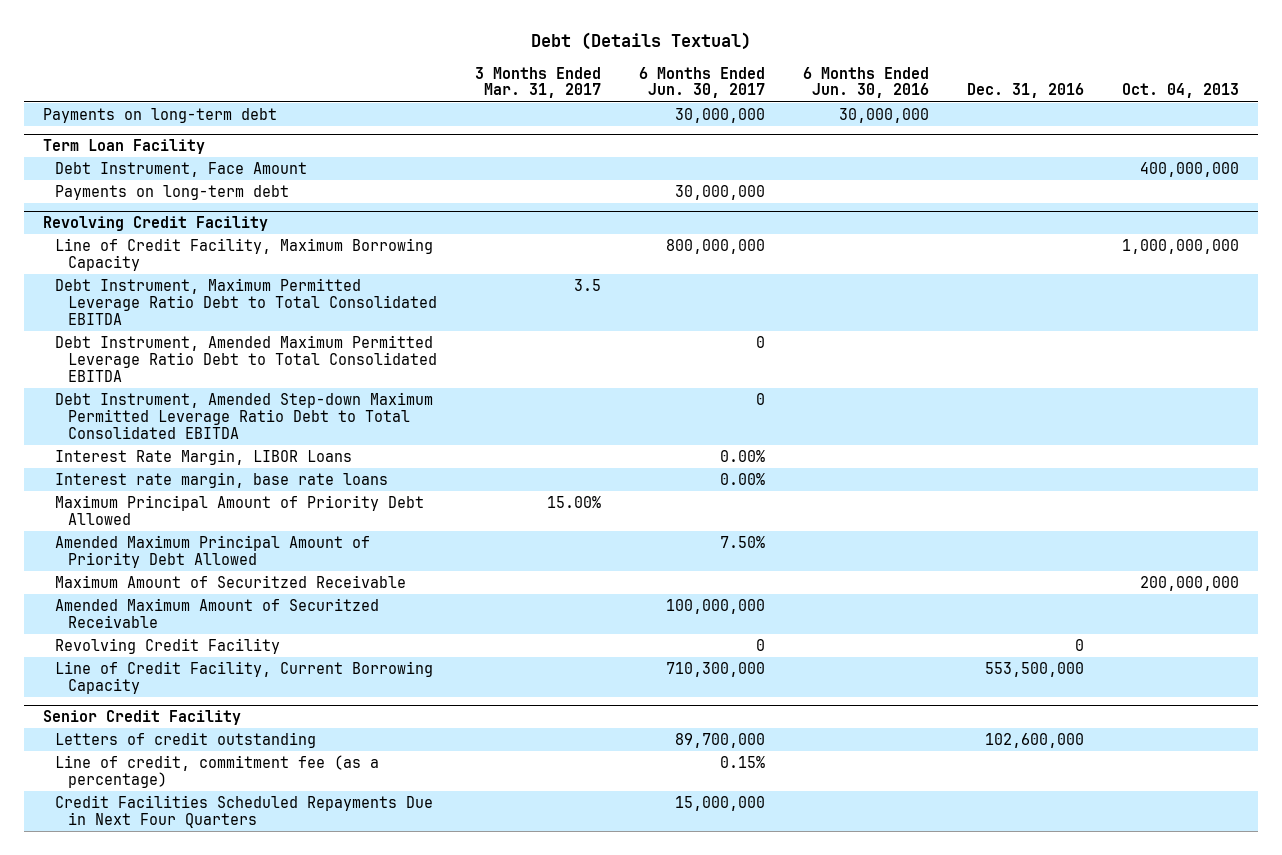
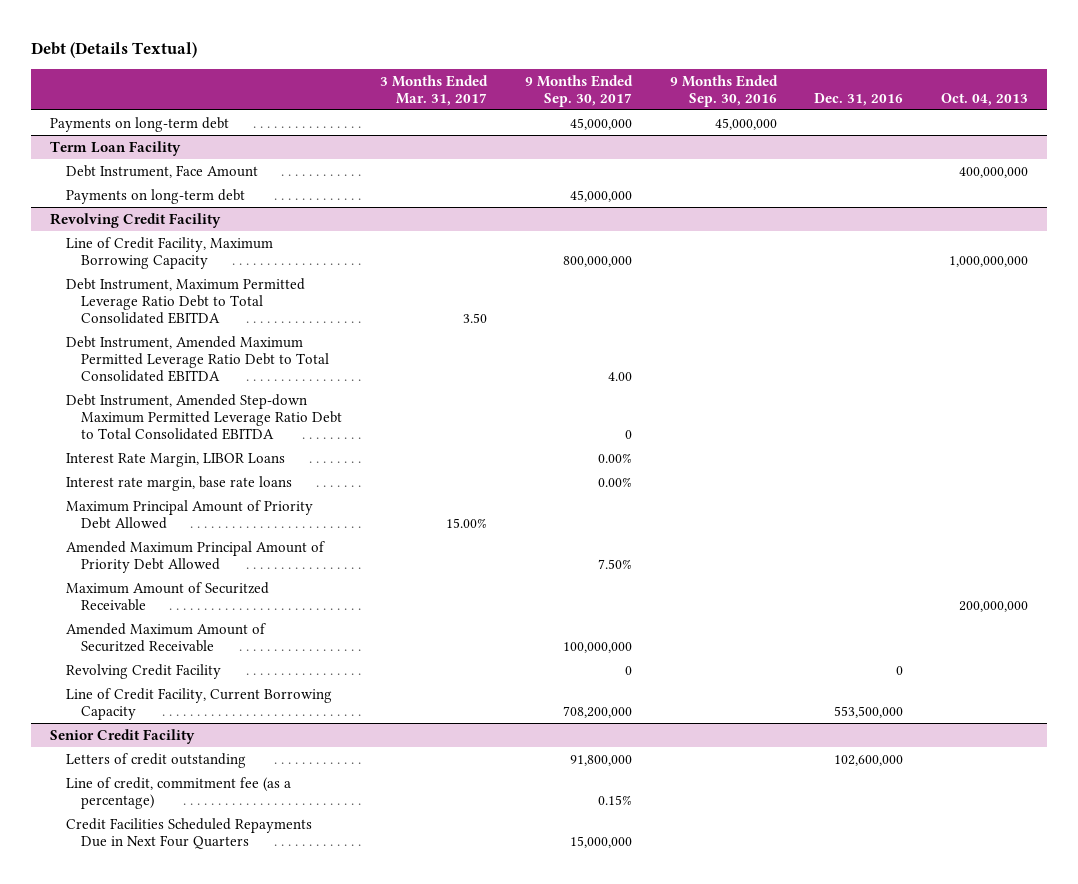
[638,66,765,99] 6 Months Ended Jun. 30, 2017 -> none
[802,66,929,99] 6 Months Ended Jun. 30, 2016 -> none
none -> [524,74,633,107] 9 Months Ended Sep. 30, 2017
none -> [669,74,778,107] 9 Months Ended Sep. 30, 2016
[573,278,601,291] 3.5 -> [463,313,488,324] 3.50

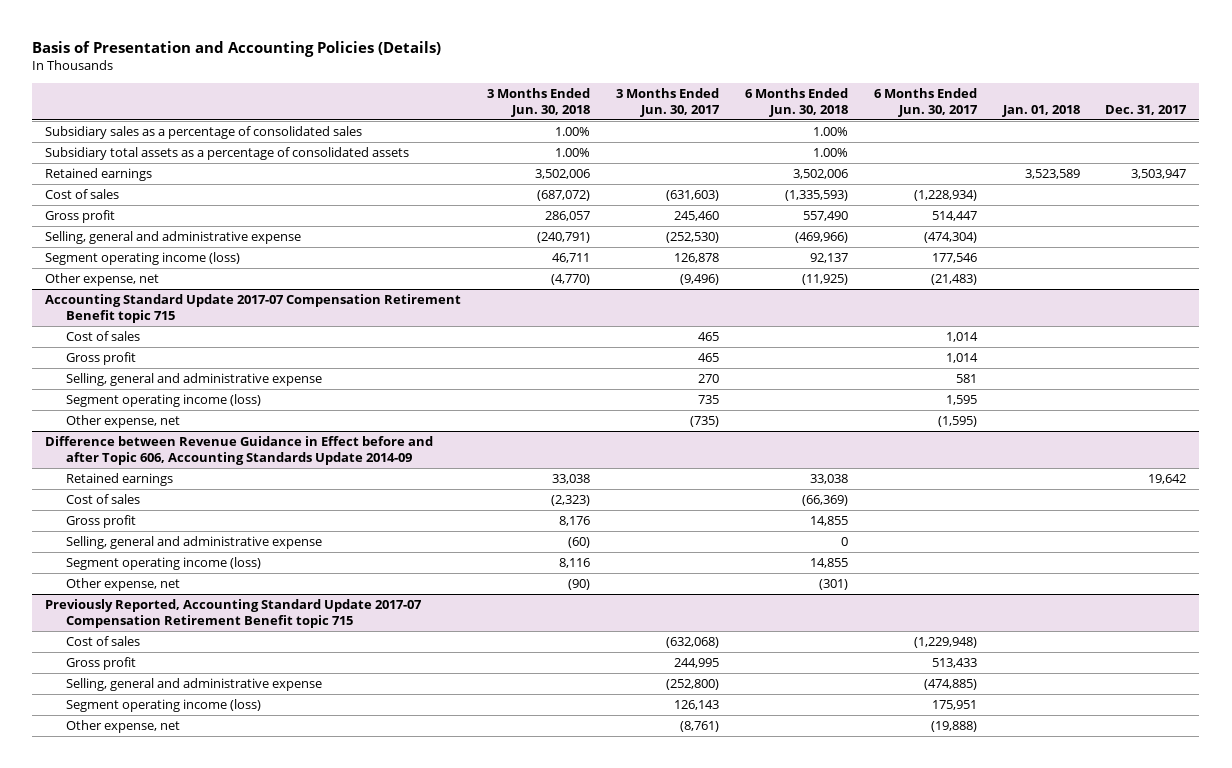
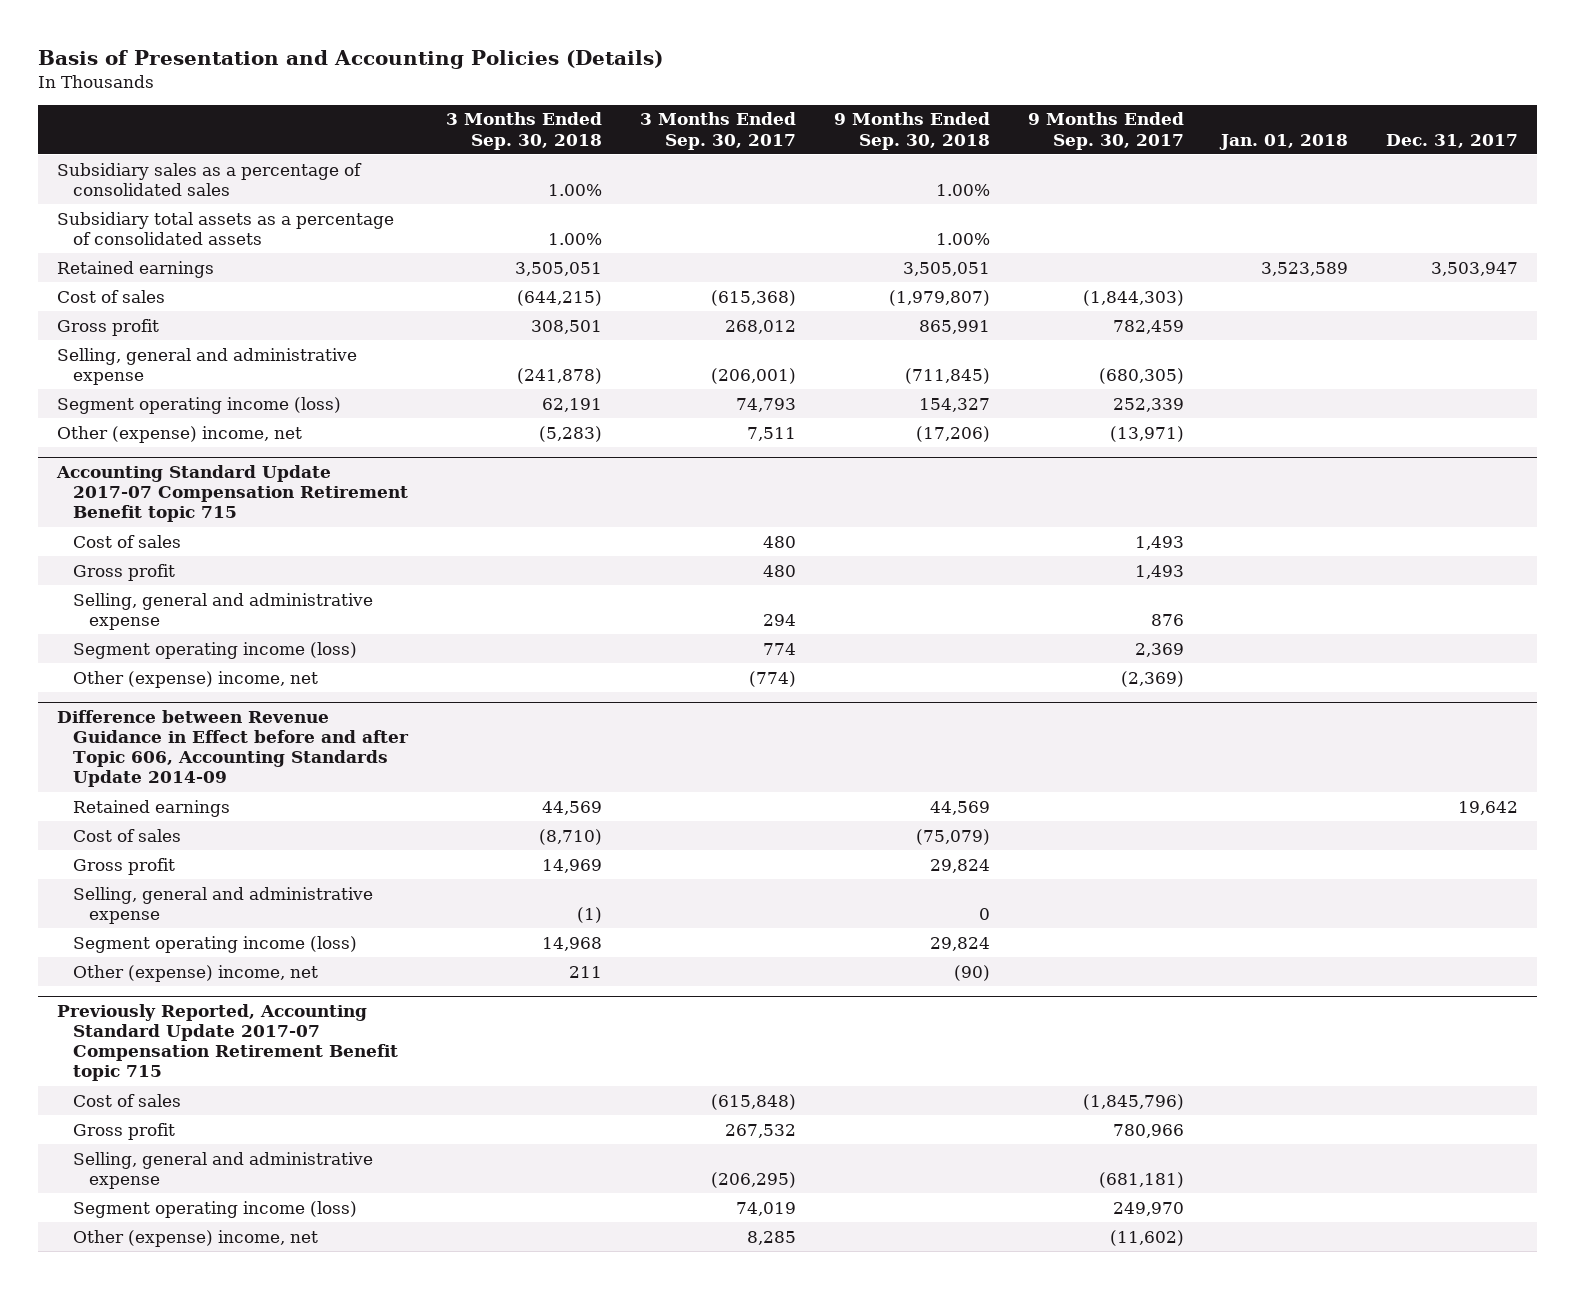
[487,87,591,118] 3 Months Ended Jun. 30, 2018 -> none
[616,87,721,118] 3 Months Ended Jun. 30, 2017 -> none
[744,87,848,118] 6 Months Ended Jun. 30, 2018 -> none
[873,87,978,118] 6 Months Ended Jun. 30, 2017 -> none
none -> [446,112,603,150] 3 Months Ended Sep. 30, 2018
none -> [639,112,796,150] 3 Months Ended Sep. 30, 2017
none -> [833,112,990,150] 9 Months Ended Sep. 30, 2018
none -> [1027,112,1184,150] 9 Months Ended Sep. 30, 2017
[45,272,160,286] Other expense, net -> [57,425,303,443] Other (expense) income, net
[65,414,180,428] Other expense, net -> [73,670,319,688] Other (expense) income, net
[65,577,180,591] Other expense, net -> [73,964,319,982] Other (expense) income, net
[65,719,180,733] Other expense, net -> [73,1229,319,1247] Other (expense) income, net

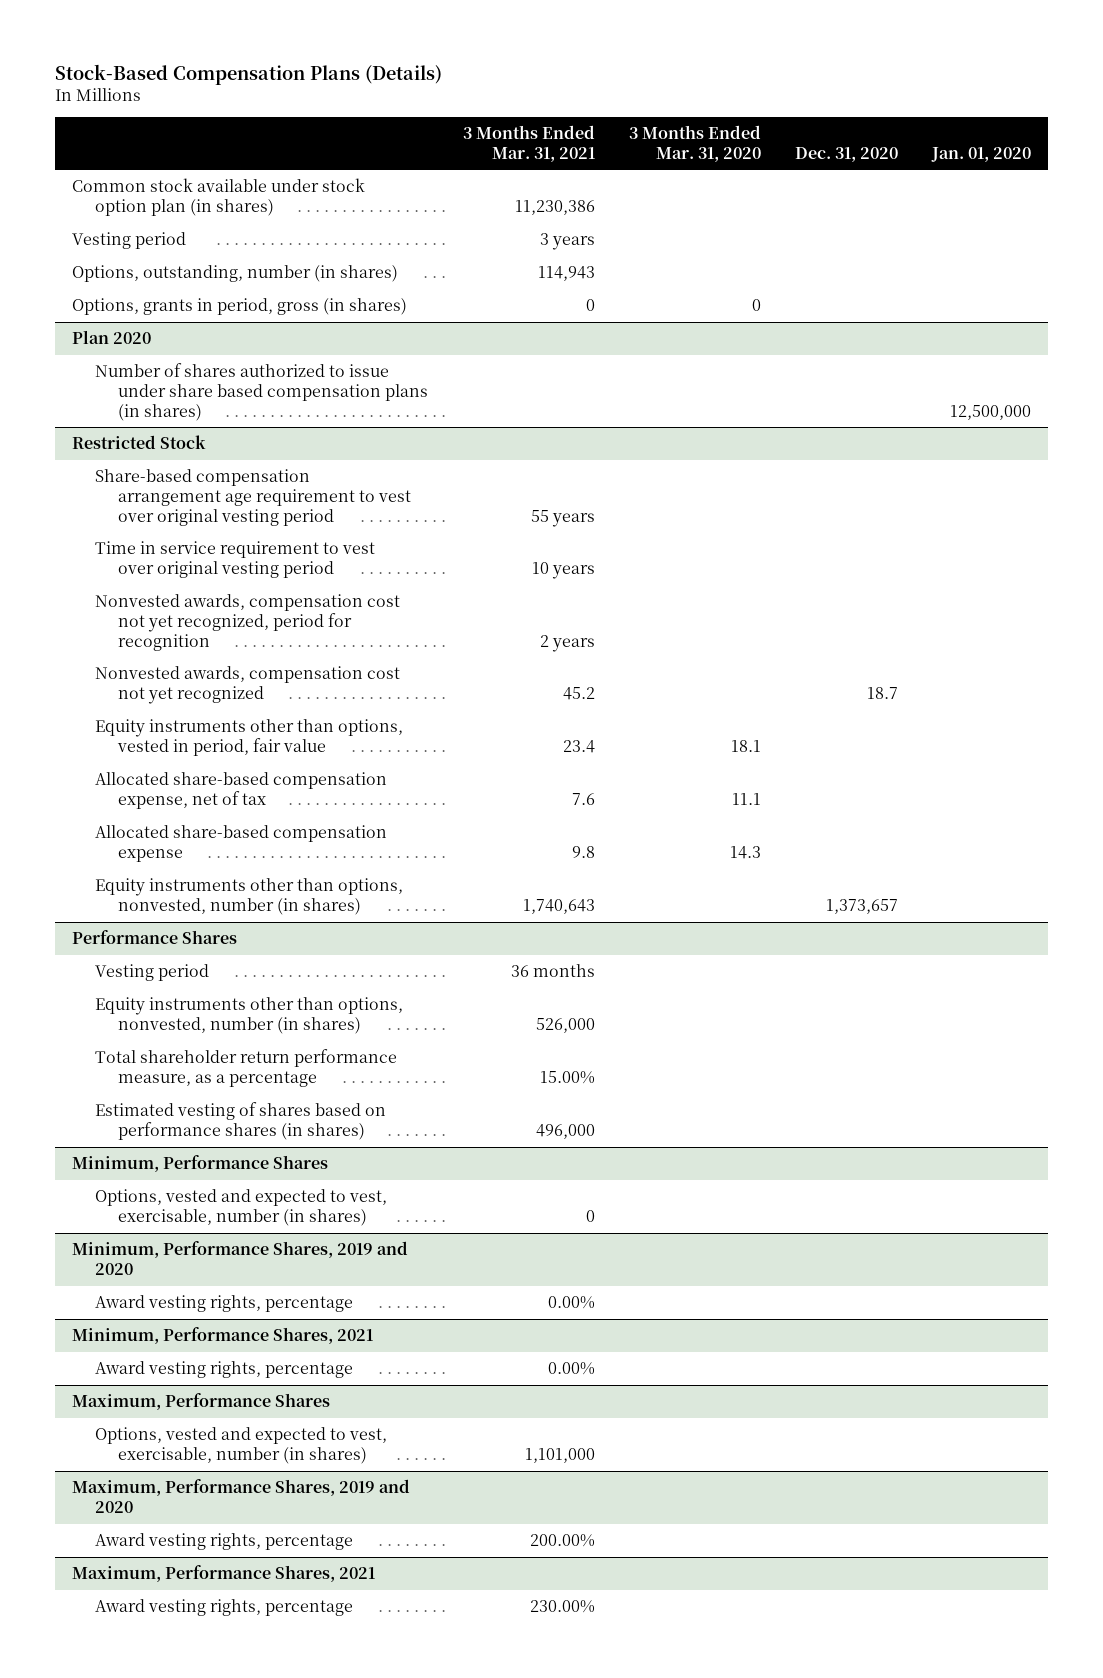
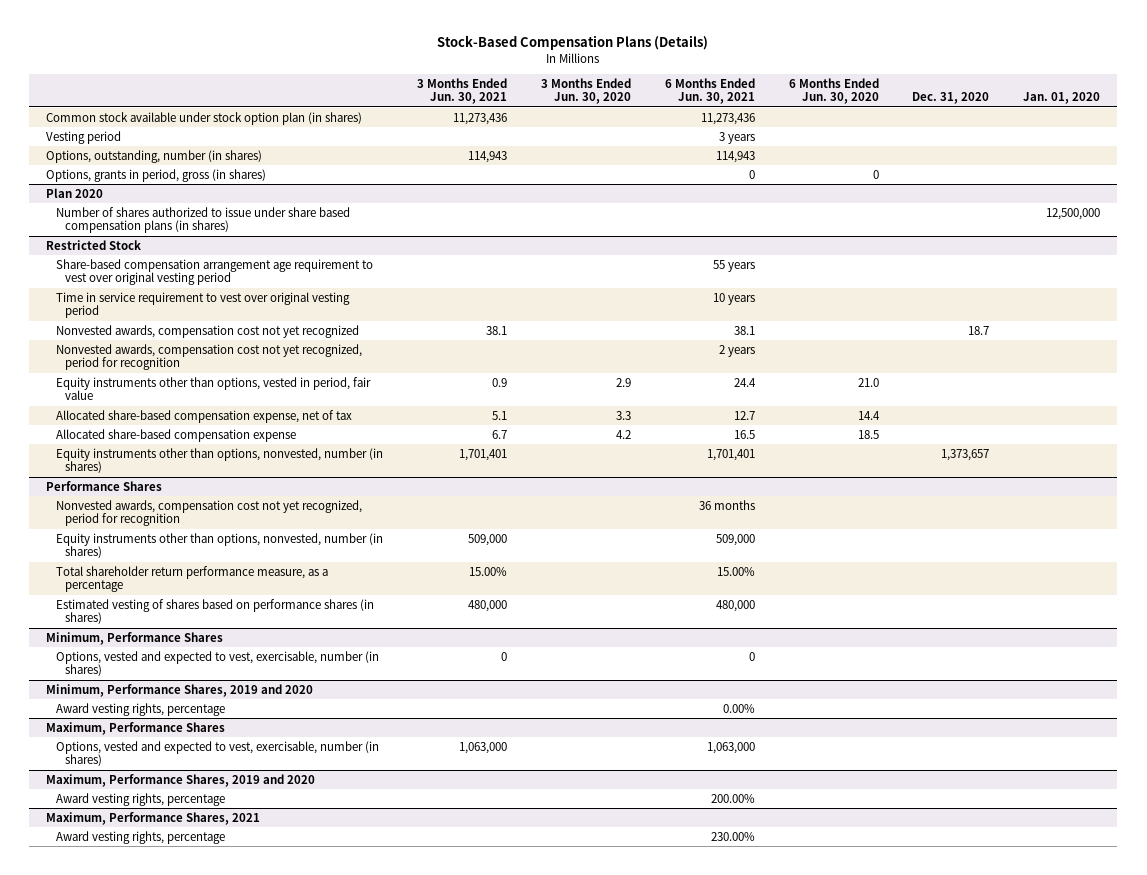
[462,124,595,162] 3 Months Ended Mar. 31, 2021 -> none
[628,124,761,162] 3 Months Ended Mar. 31, 2020 -> none
none -> [416,78,507,105] 3 Months Ended Jun. 30, 2021
none -> [540,78,631,105] 3 Months Ended Jun. 30, 2020
none -> [664,78,755,105] 6 Months Ended Jun. 30, 2021
none -> [788,78,879,105] 6 Months Ended Jun. 30, 2020
[95,594,401,651] Nonvested awards, compensation cost not yet recognized, period for recognition -> [55,343,362,371] Nonvested awards, compensation cost not yet recognized, period for recognition
[95,964,210,982] Vesting period -> none
none -> [55,499,362,527] Nonvested awards, compensation cost not yet recognized, period for recognition
[72,1327,374,1345] Minimum, Performance Shares, 2021 -> none
[95,1361,354,1379] Award vesting rights, percentage -> none

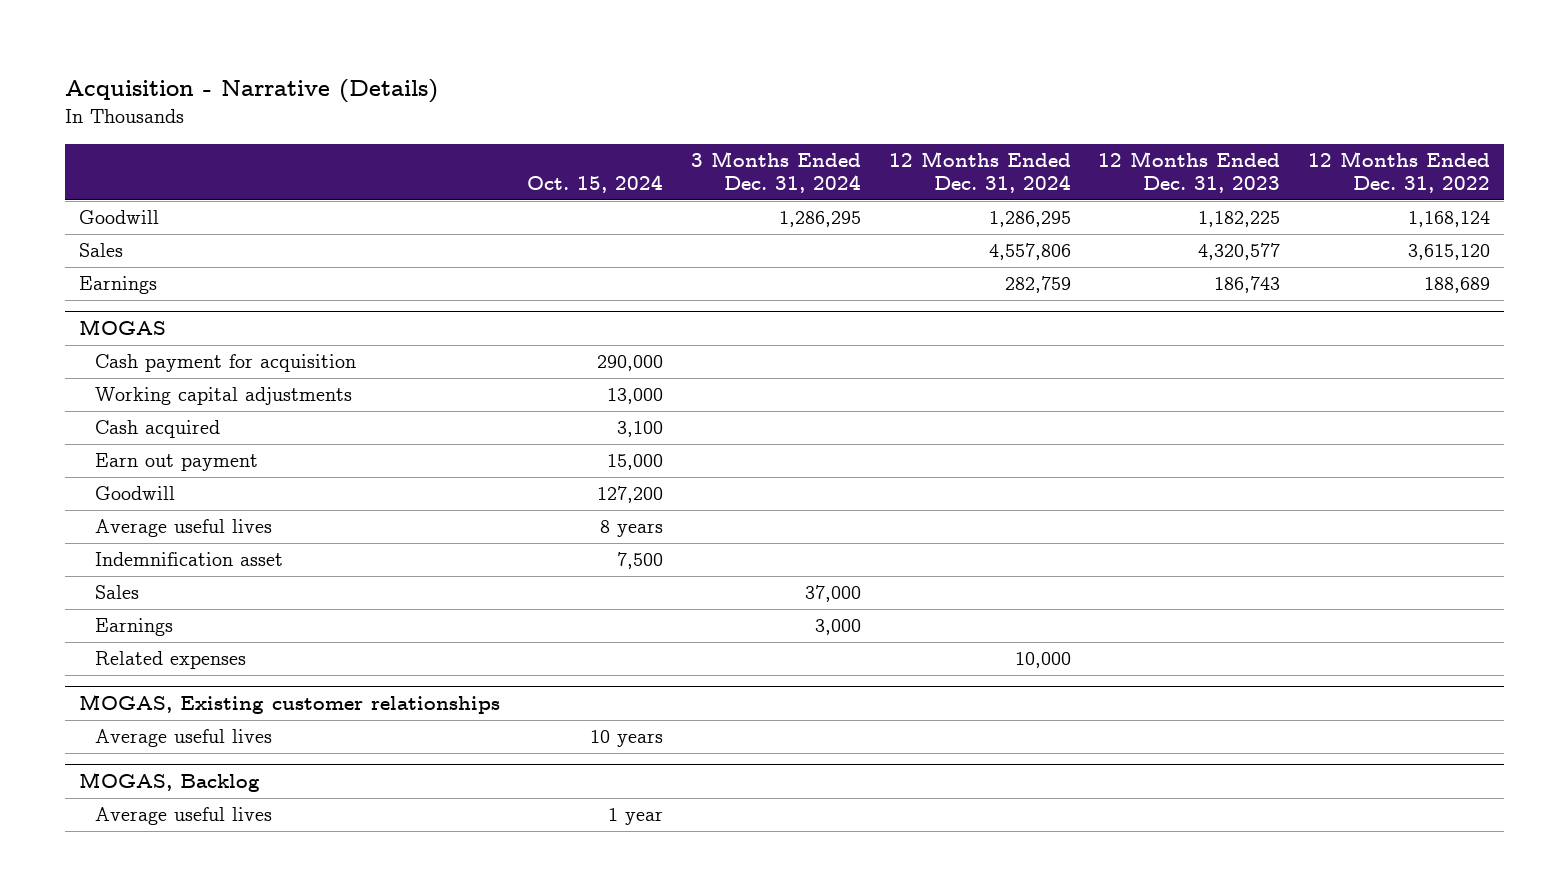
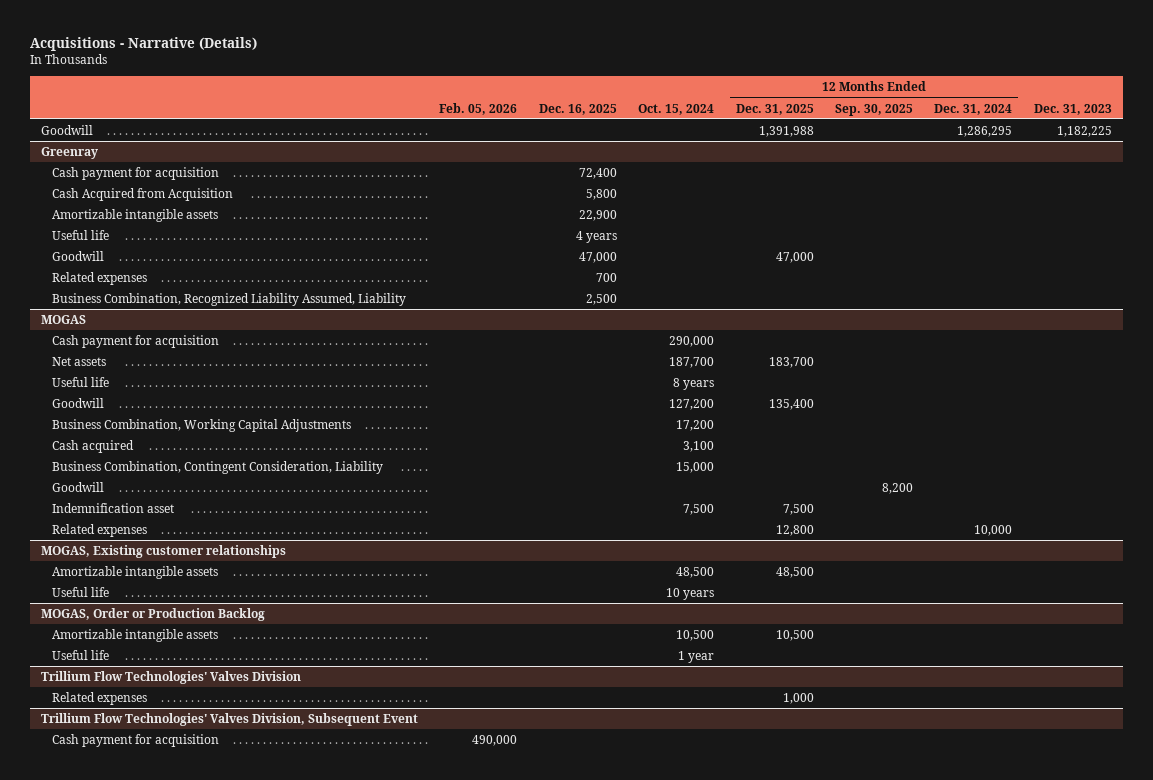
[64,79,438,104] Acquisition - Narrative (Details) -> [29,37,257,52] Acquisitions - Narrative (Details)
[690,150,861,194] 3 Months Ended Dec. 31, 2024 -> none
[1098,150,1281,194] 12 Months Ended Dec. 31, 2023 -> none
[1307,150,1490,194] 12 Months Ended Dec. 31, 2022 -> none
none -> [439,102,518,115] Feb. 05, 2026
none -> [538,103,617,115] Dec. 16, 2025
none -> [735,103,814,115] Dec. 31, 2025
none -> [835,103,914,116] Sep. 30, 2025
none -> [1033,103,1112,115] Dec. 31, 2023
[78,243,123,258] Sales -> none
[78,276,157,295] Earnings -> none
none -> [40,146,98,159] Greenray
none -> [52,166,220,180] Cash payment for acquisition
none -> [52,187,234,201] Cash Acquired from Acquisition
none -> [52,208,219,222] Amortizable intangible assets
none -> [52,229,110,240] Useful life
none -> [52,250,105,261] Goodwill
none -> [52,271,148,285] Related expenses
none -> [52,292,407,306] Business Combination, Recognized Liability Assumed, Liability
[94,387,352,406] Working capital adjustments -> none
[94,453,258,472] Earn out payment -> none
none -> [52,356,107,366] Net assets
none -> [52,376,110,387] Useful life
[94,519,272,538] Average useful lives -> none
none -> [52,418,352,432] Business Combination, Working Capital Adjustments
[94,420,220,439] Cash acquired -> [52,439,135,453] Cash acquired
none -> [52,460,384,474] Business Combination, Contingent Consideration, Liability
none -> [52,481,105,492] Goodwill
[94,585,139,600] Sales -> none
[94,618,173,637] Earnings -> none
none -> [52,565,219,579] Amortizable intangible assets
[94,729,272,748] Average useful lives -> [52,586,110,597] Useful life
[78,772,260,793] MOGAS, Backlog -> [40,607,265,621] MOGAS, Order or Production Backlog
none -> [52,628,219,642] Amortizable intangible assets
[94,807,272,826] Average useful lives -> [52,649,110,660] Useful life
none -> [40,670,301,684] Trillium Flow Technologies' Valves Division
none -> [52,691,148,705] Related expenses
none -> [40,712,418,726] Trillium Flow Technologies' Valves Division, Subsequent Event
none -> [52,733,220,747] Cash payment for acquisition

